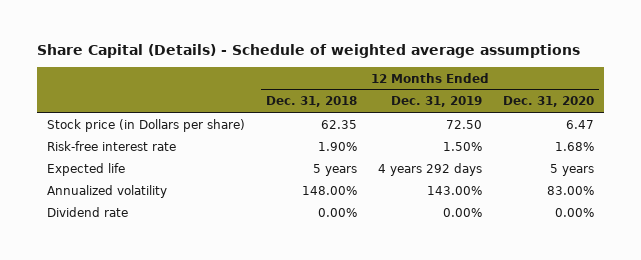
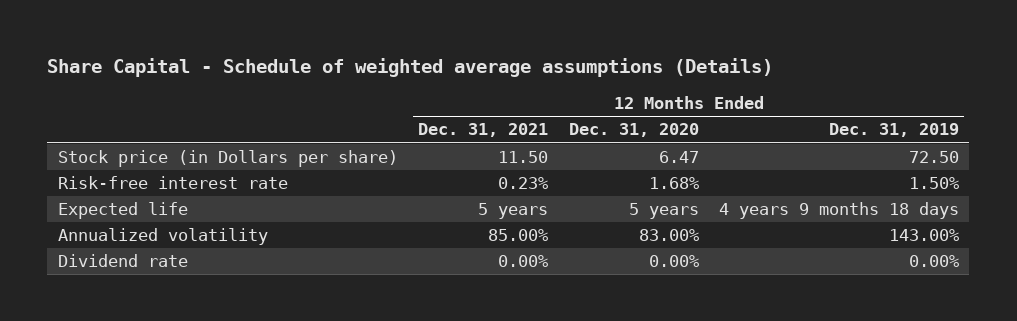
[37,44,581,59] Share Capital (Details) - Schedule of weighted average assumptions -> [47,58,774,78] Share Capital - Schedule of weighted average assumptions (Details)
[266,96,358,108] Dec. 31, 2018 -> none
none -> [418,123,549,138] Dec. 31, 2021
[377,162,482,176] 4 years 292 days -> [719,202,960,220] 4 years 9 months 18 days

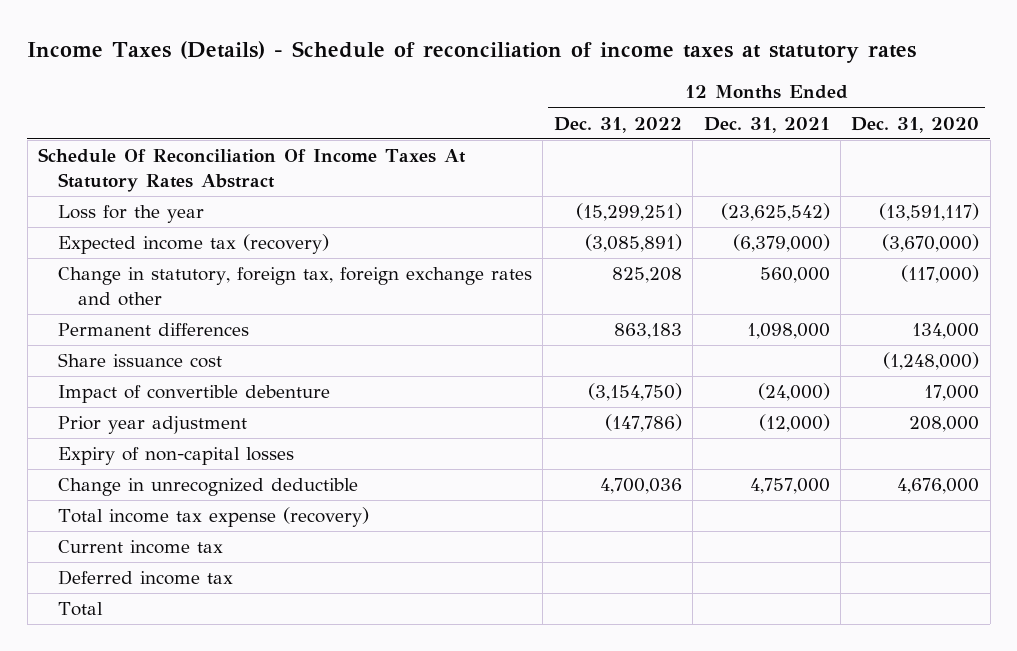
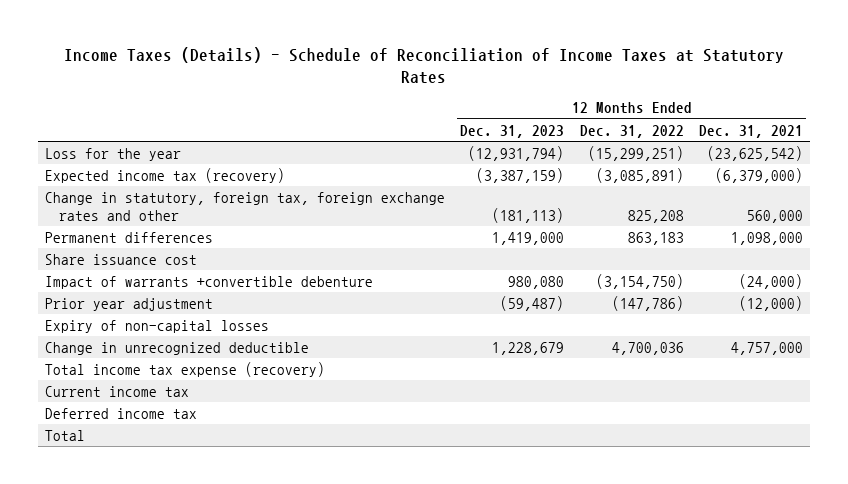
[27,40,917,63] Income Taxes (Details) - Schedule of reconciliation of income taxes at statutory rates -> [63,47,784,85] Income Taxes (Details) - Schedule of Reconciliation of Income Taxes at Statutory Rates
[851,116,980,133] Dec. 31, 2020 -> none
none -> [460,124,565,138] Dec. 31, 2023
[38,148,467,192] Schedule Of Reconciliation Of Income Taxes At Statutory Rates Abstract -> none
[58,385,331,404] Impact of convertible debenture -> [45,275,374,289] Impact of warrants +convertible debenture

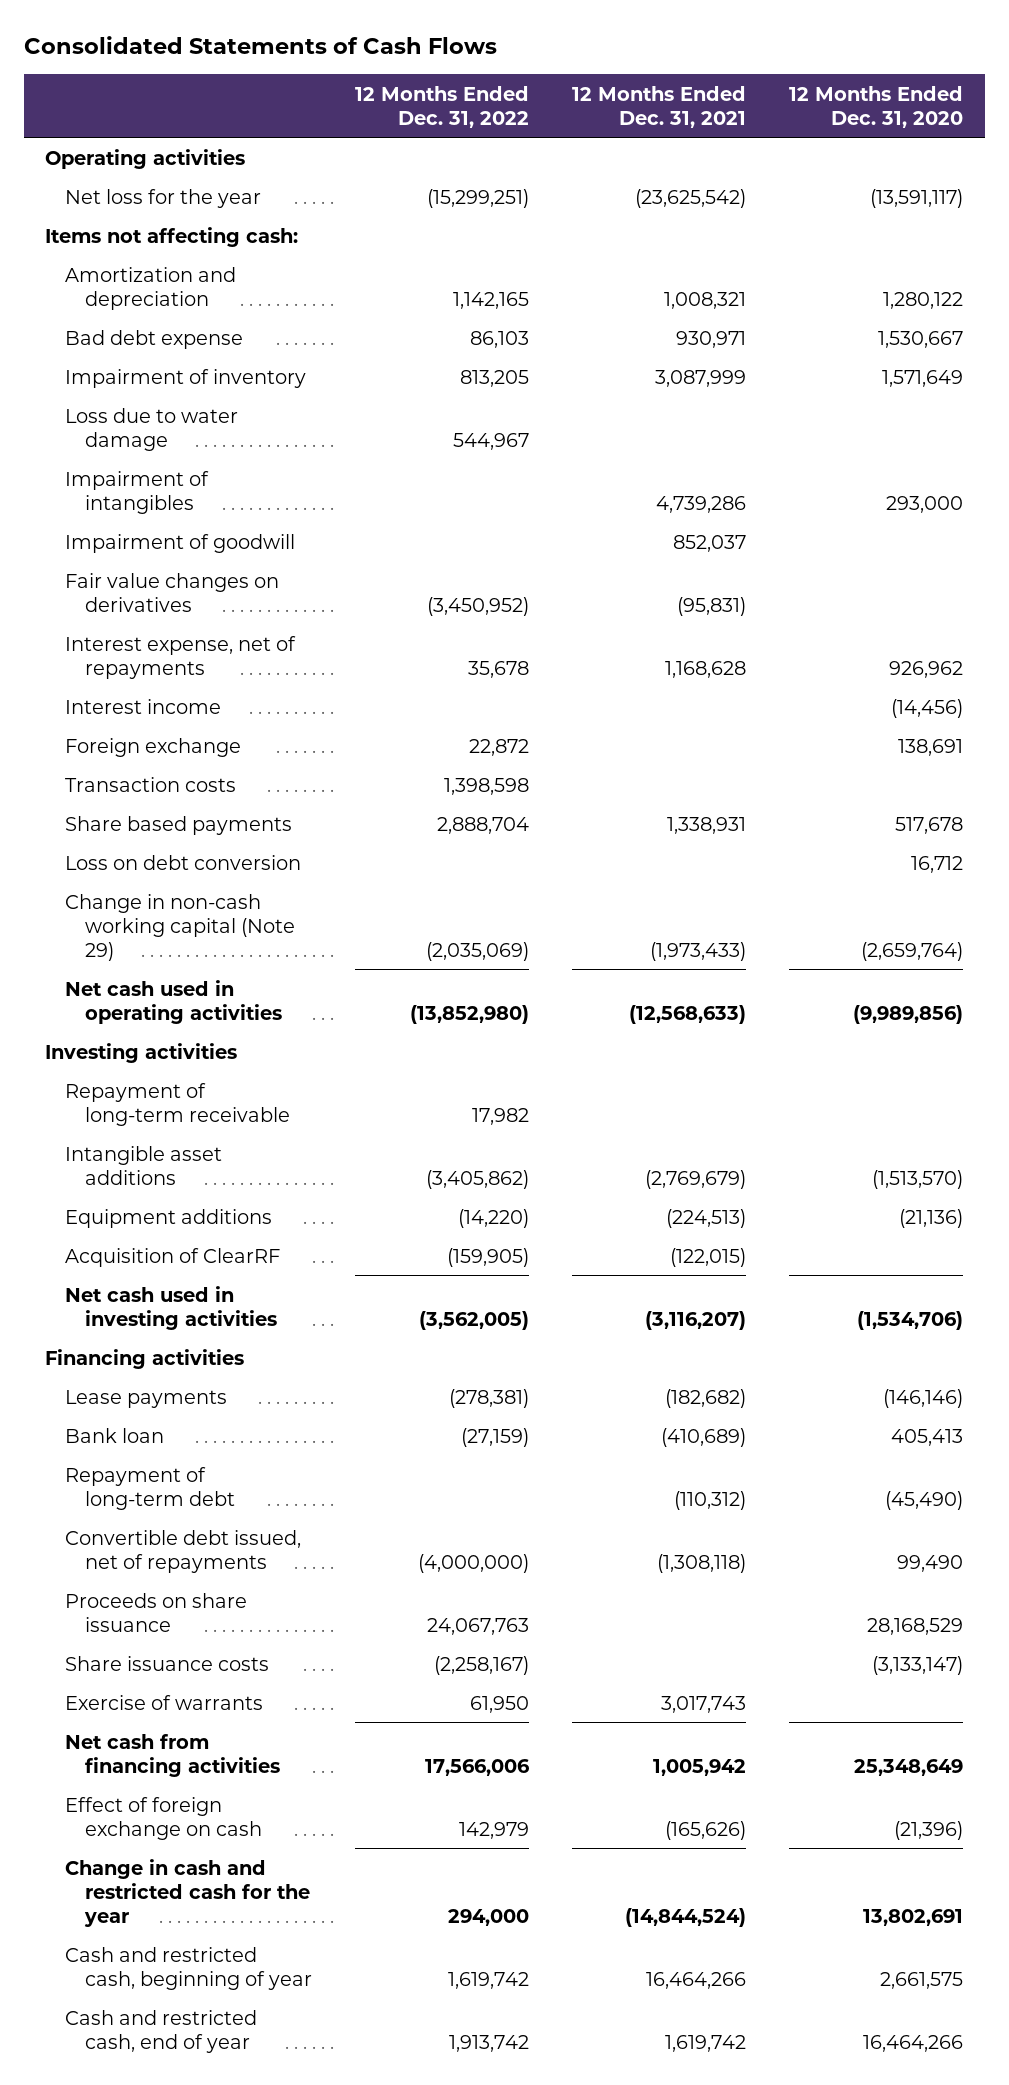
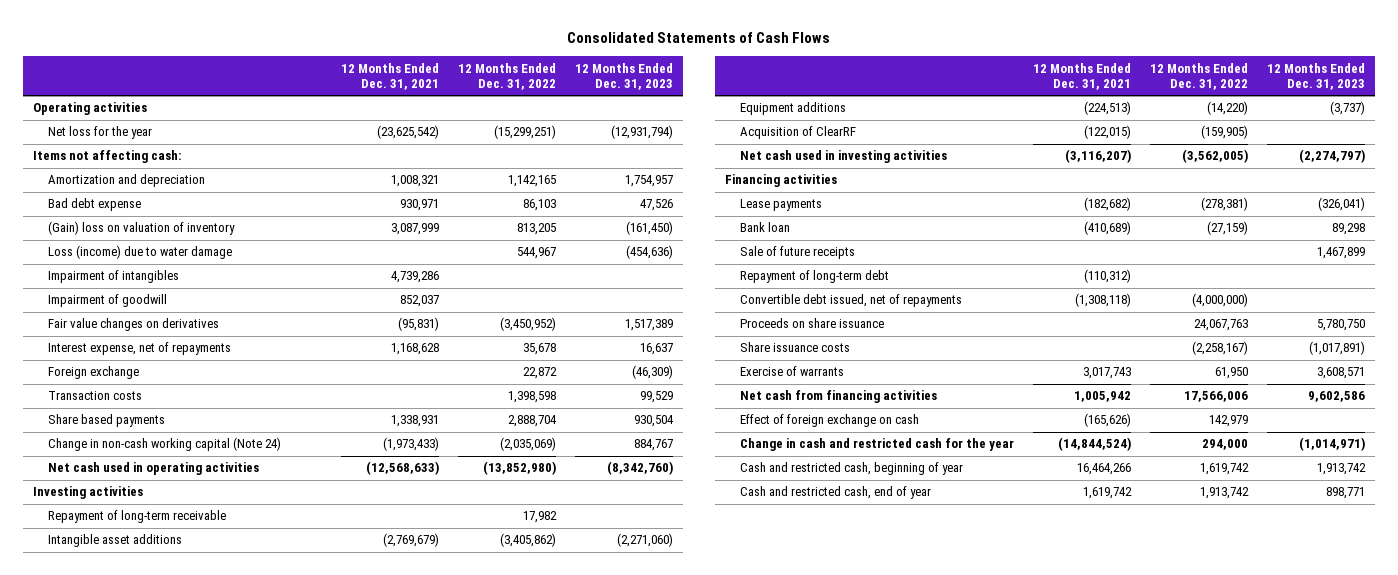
[789,85,964,128] 12 Months Ended Dec. 31, 2020 -> none
none -> [575,62,674,90] 12 Months Ended Dec. 31, 2023
[65,368,307,388] Impairment of inventory -> [47,221,235,236] (Gain) loss on valuation of inventory
[65,407,239,451] Loss due to water damage -> [47,245,232,260] Loss (income) due to water damage
[65,698,222,714] Interest income -> none
[65,854,302,870] Loss on debt conversion -> none
[65,893,296,961] Change in non-cash working capital (Note 29) -> [47,437,281,452] Change in non-cash working capital (Note 24)
none -> [739,246,855,260] Sale of future receipts

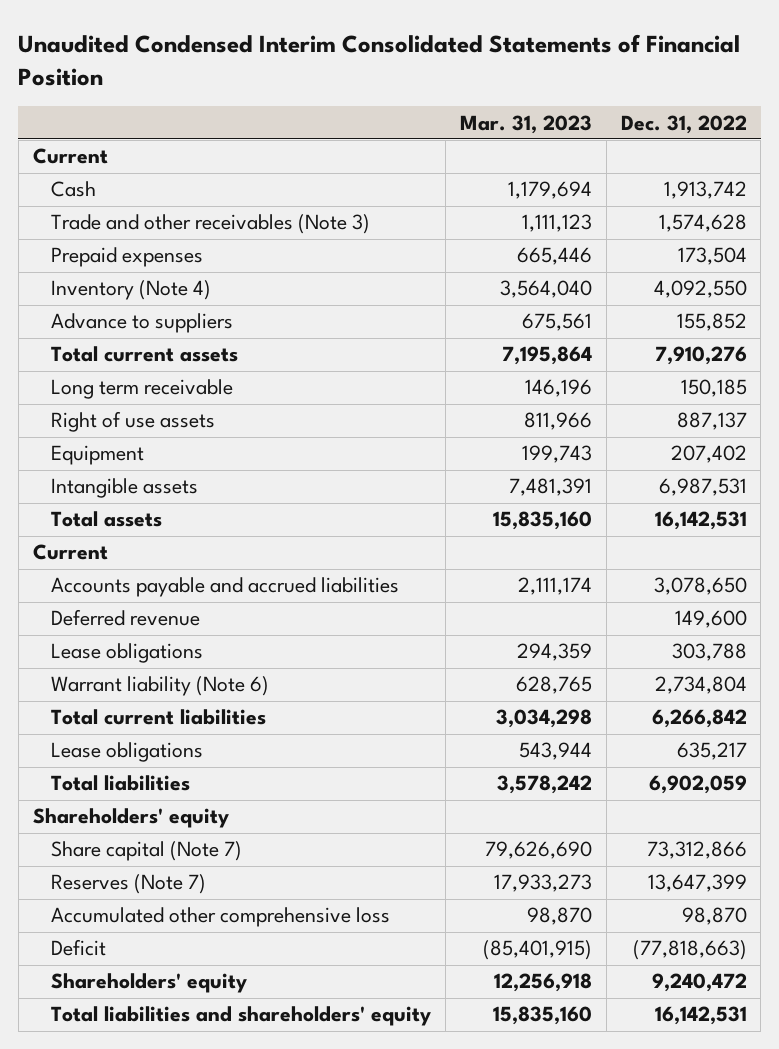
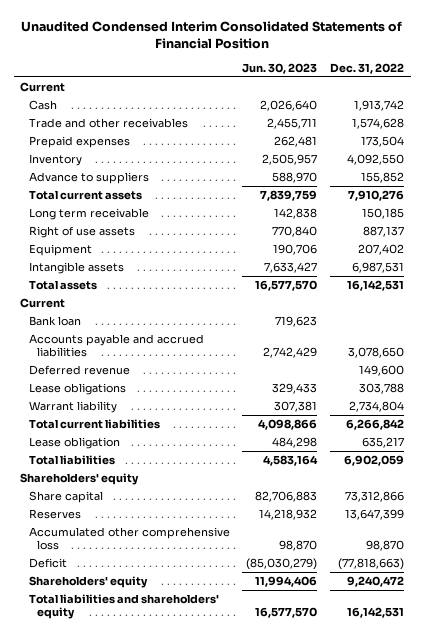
[459,114,592,134] Mar. 31, 2023 -> none
none -> [242,62,318,74] Jun. 30, 2023
[51,214,371,235] Trade and other receivables (Note 3) -> [28,117,188,128] Trade and other receivables
[51,280,212,301] Inventory (Note 4) -> [28,153,82,166] Inventory
none -> [28,315,81,326] Bank loan
[51,676,270,697] Warrant liability (Note 6) -> [28,400,117,413] Warrant liability
[51,742,204,763] Lease obligations -> [28,436,120,449] Lease obligation
[51,841,243,862] Share capital (Note 7) -> [28,490,103,503] Share capital
[51,874,207,895] Reserves (Note 7) -> [28,508,81,519] Reserves

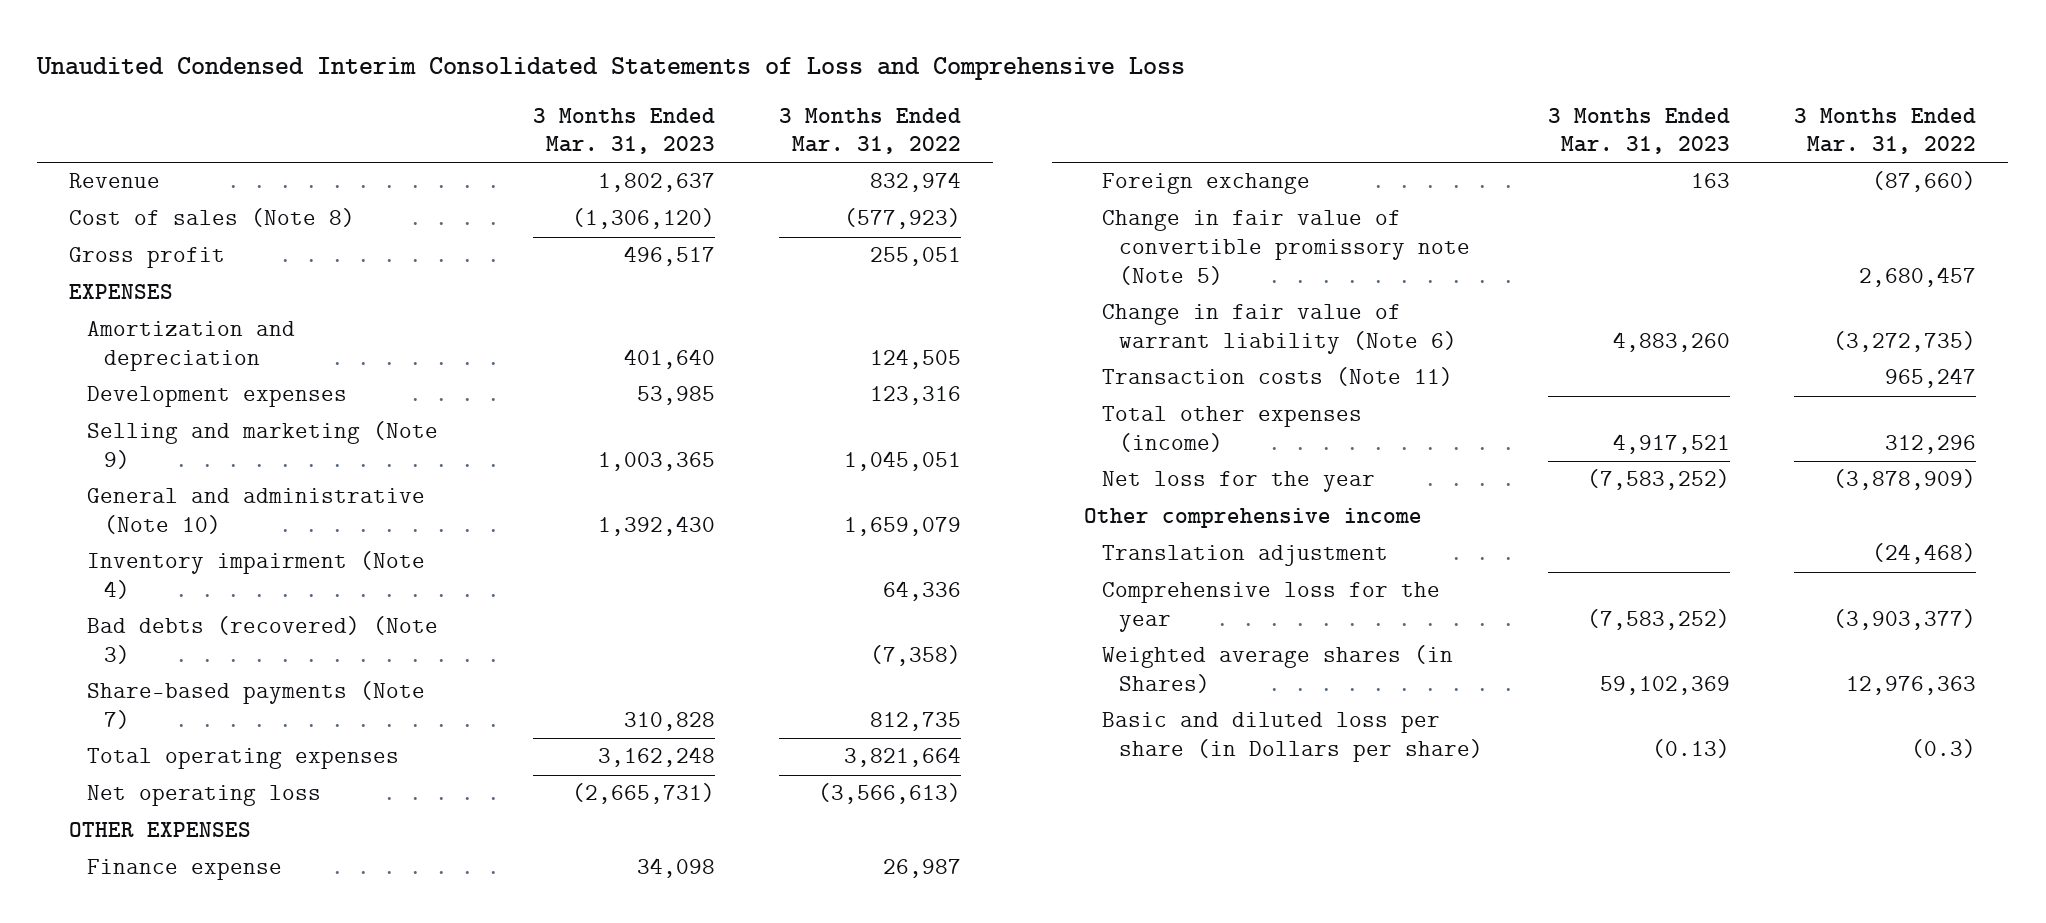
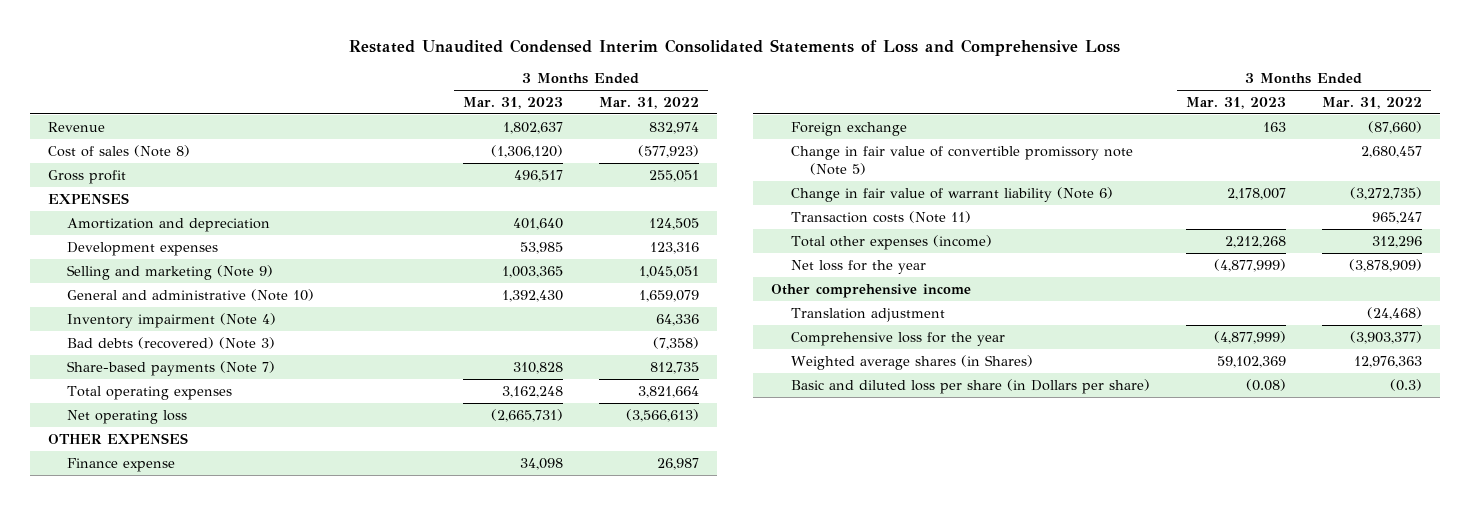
[36,56,1186,80] Unaudited Condensed Interim Consolidated Statements of Loss and Comprehensive Loss -> [348,38,1120,56] Restated Unaudited Condensed Interim Consolidated Statements of Loss and Comprehensive Loss
[1612,332,1730,353] 4,883,260 -> [1226,187,1286,200] 2,178,007
[1612,434,1730,455] 4,917,521 -> [1224,235,1286,248] 2,212,268
[1586,469,1730,491] (7,583,252) -> [1213,258,1286,272] (4,877,999)
[1586,609,1730,631] (7,583,252) -> [1213,330,1286,344] (4,877,999)
[1651,739,1730,759] (0.13) -> [1245,378,1286,391] (0.08)

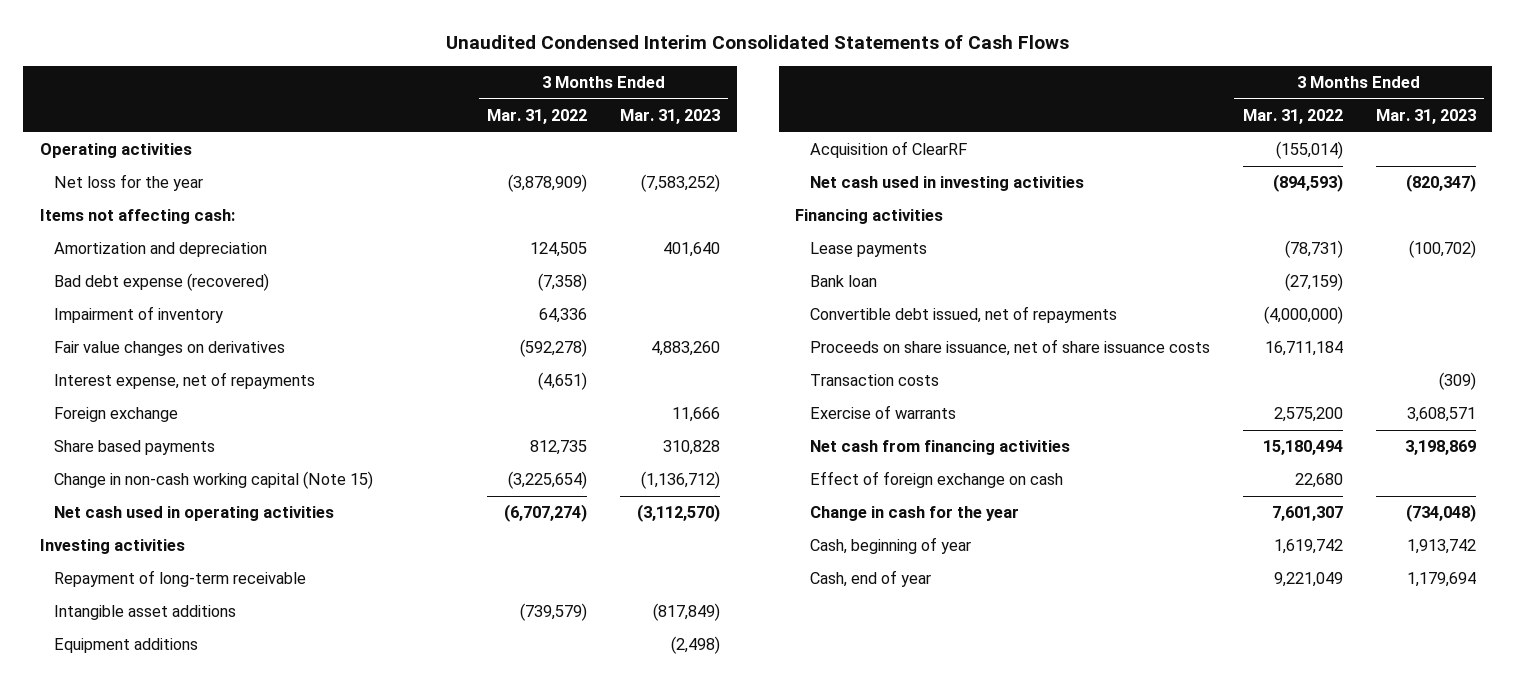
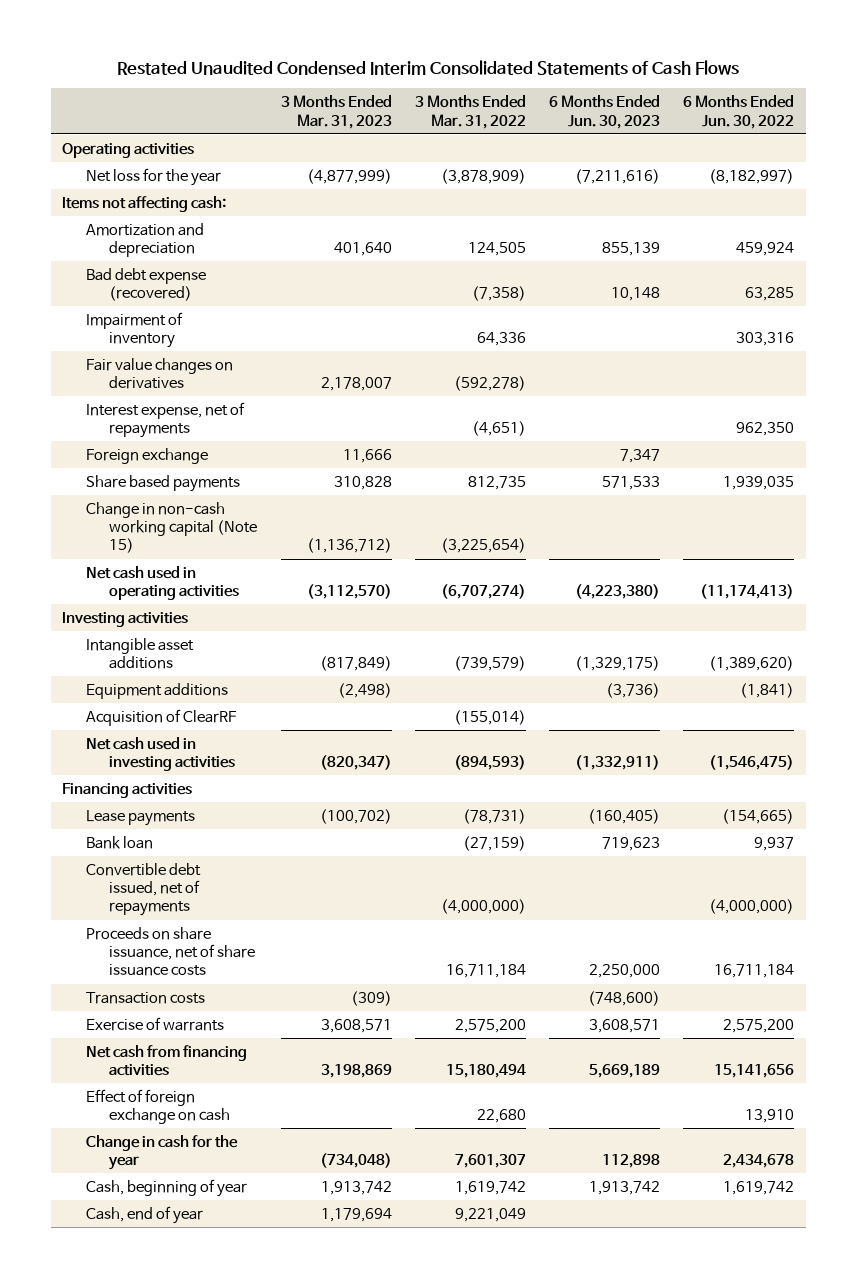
[445,34,1069,49] Unaudited Condensed Interim Consolidated Statements of Cash Flows -> [117,59,740,75] Restated Unaudited Condensed Interim Consolidated Statements of Cash Flows
none -> [548,95,660,129] 6 Months Ended Jun. 30, 2023
none -> [683,95,795,129] 6 Months Ended Jun. 30, 2022
[641,174,721,193] (7,583,252) -> [306,168,392,184] (4,877,999)
[651,341,721,357] 4,883,260 -> [320,377,392,392] 2,178,007
[54,570,307,588] Repayment of long-term receivable -> none

